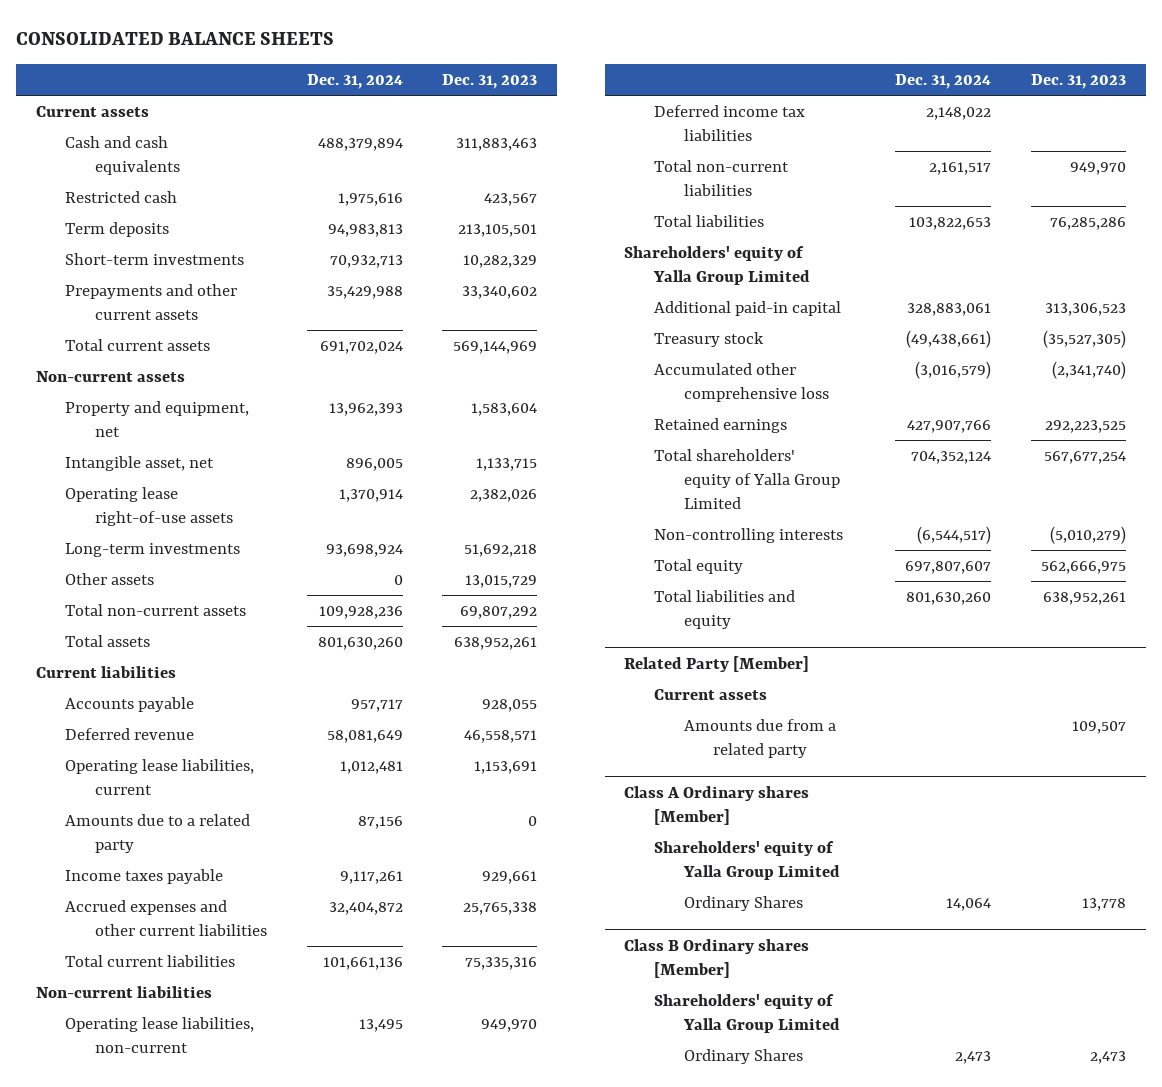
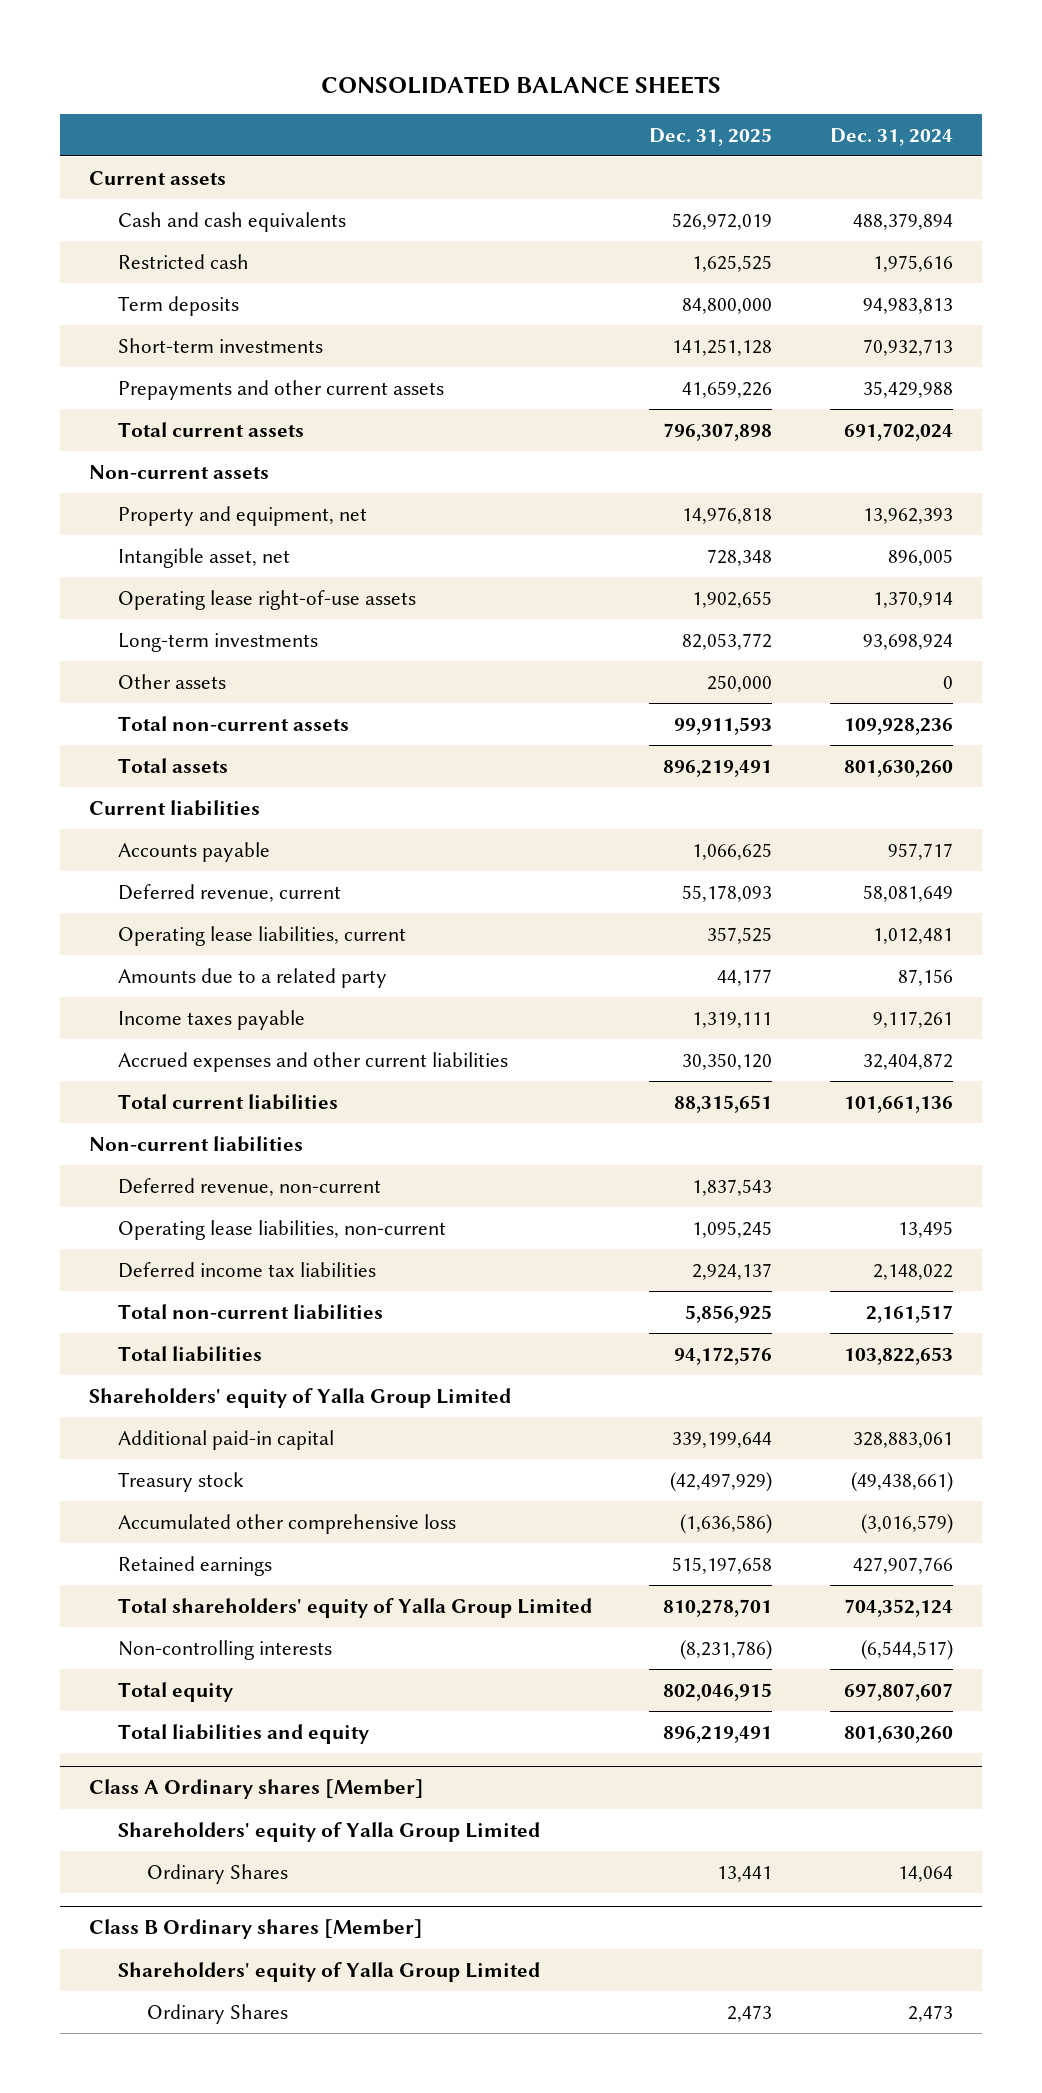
[442,74,538,90] Dec. 31, 2023 -> none
none -> [649,127,773,146] Dec. 31, 2025
[65,728,195,741] Deferred revenue -> [117,884,341,903] Deferred revenue, current
none -> [117,1178,381,1197] Deferred revenue, non-current
[624,655,810,672] Related Party [Member] -> none
[654,689,768,701] Current assets -> none
[683,719,836,758] Amounts due from a related party -> none

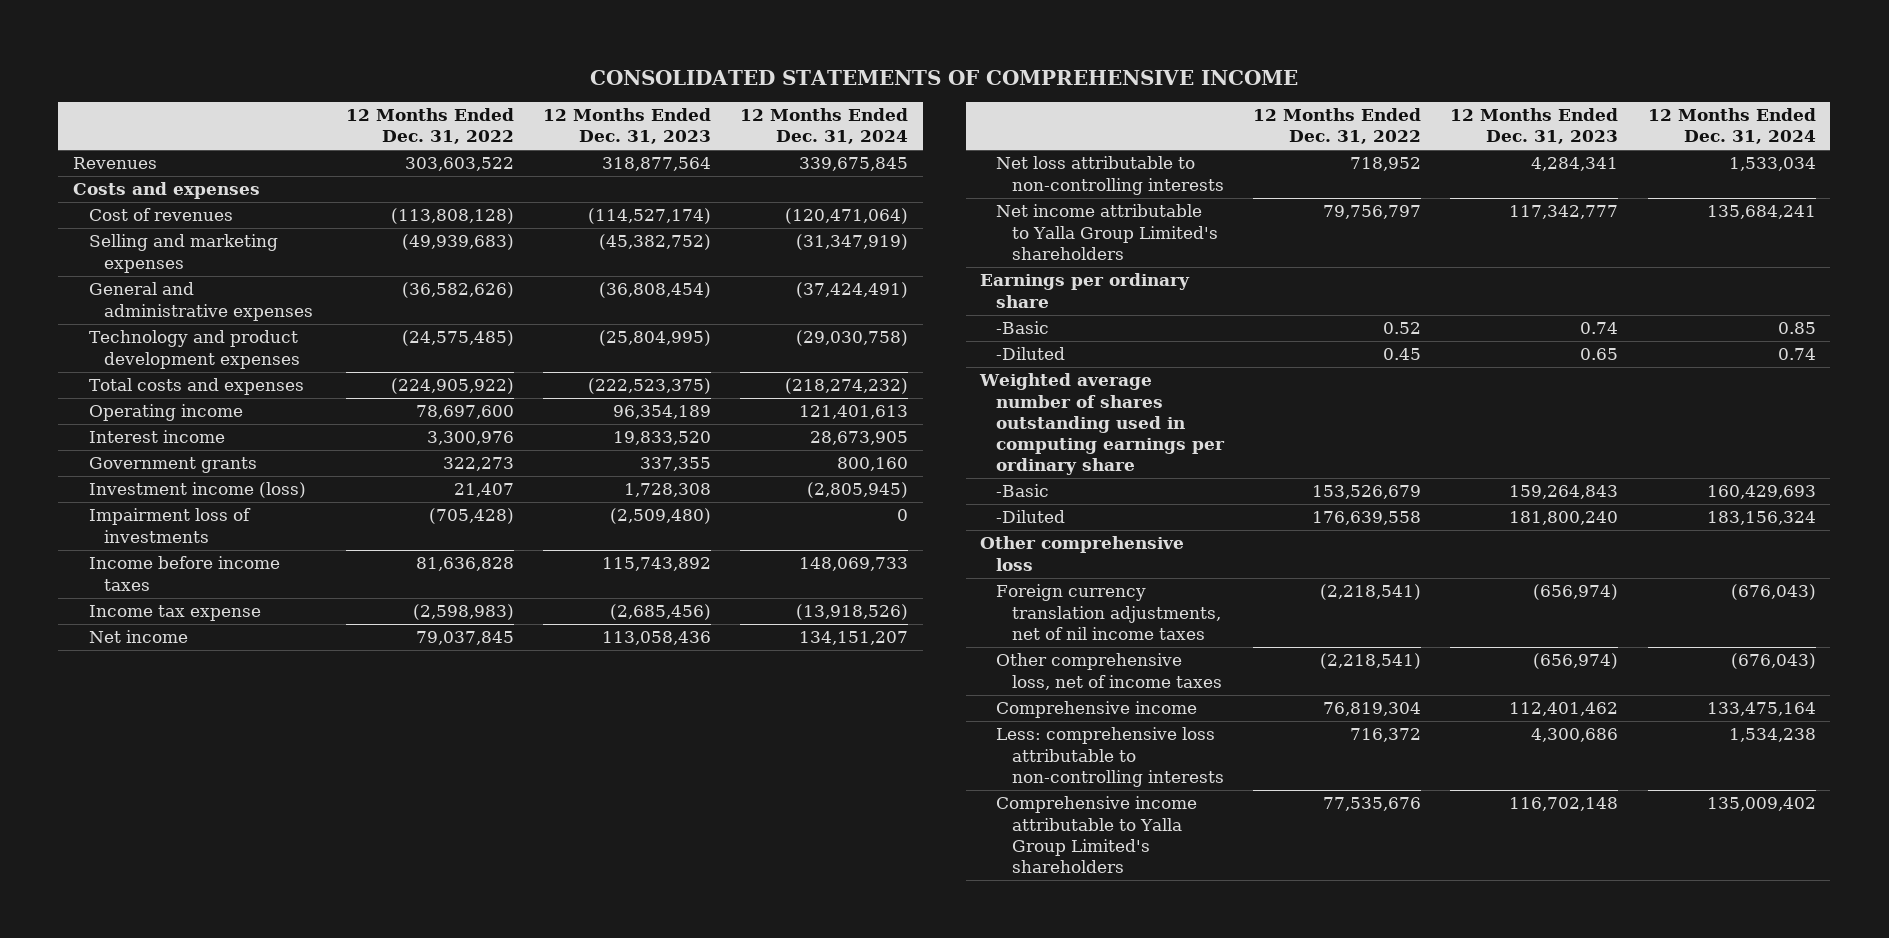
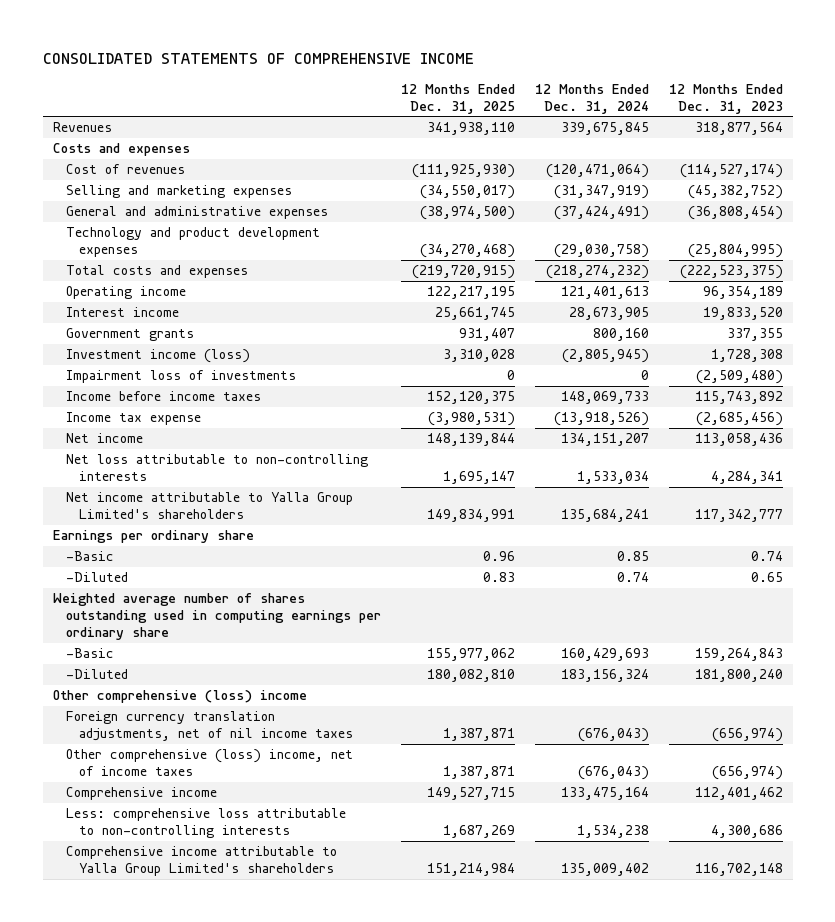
[345,108,514,145] 12 Months Ended Dec. 31, 2022 -> none
none -> [400,83,515,114] 12 Months Ended Dec. 31, 2025
[980,536,1185,571] Other comprehensive loss -> [52,690,307,704] Other comprehensive (loss) income
[995,653,1222,690] Other comprehensive loss, net of income taxes -> [65,749,353,777] Other comprehensive (loss) income, net of income taxes

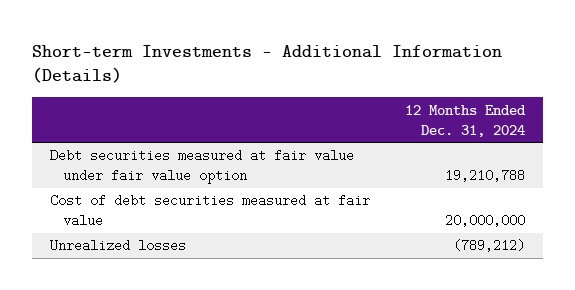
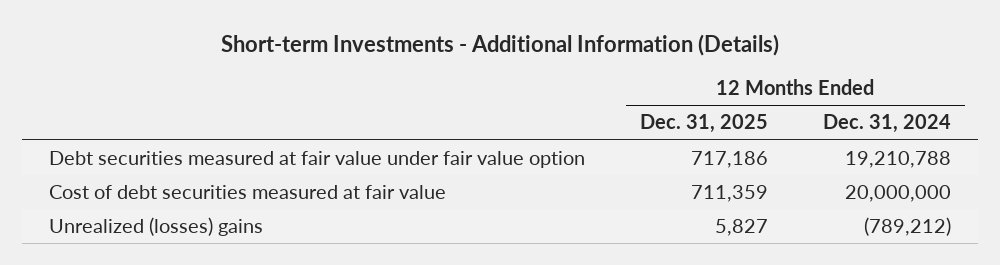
none -> [639,114,768,134] Dec. 31, 2025
[49,239,186,253] Unrealized losses -> [49,217,264,237] Unrealized (losses) gains

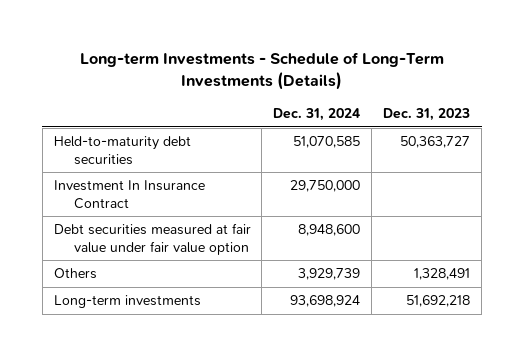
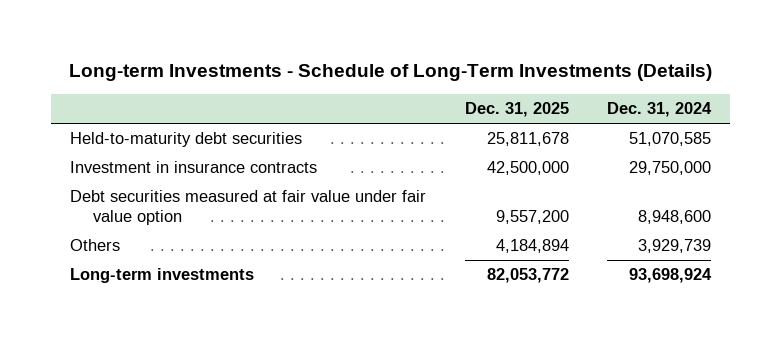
[383,108,471,122] Dec. 31, 2023 -> none
none -> [464,102,569,118] Dec. 31, 2025
[53,180,205,209] Investment In Insurance Contract -> [70,161,318,174] Investment in insurance contracts

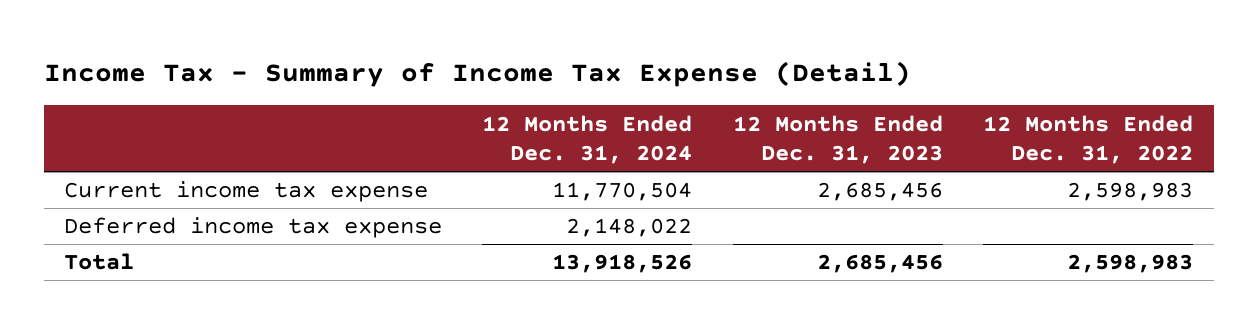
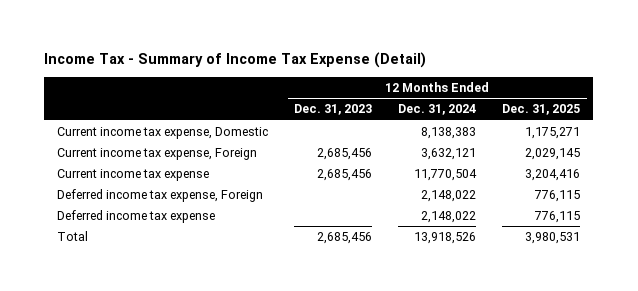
[983,114,1194,165] 12 Months Ended Dec. 31, 2022 -> none
none -> [502,104,581,116] Dec. 31, 2025
none -> [57,127,269,140] Current income tax expense, Domestic
none -> [57,148,258,161] Current income tax expense, Foreign
none -> [57,189,264,203] Deferred income tax expense, Foreign

